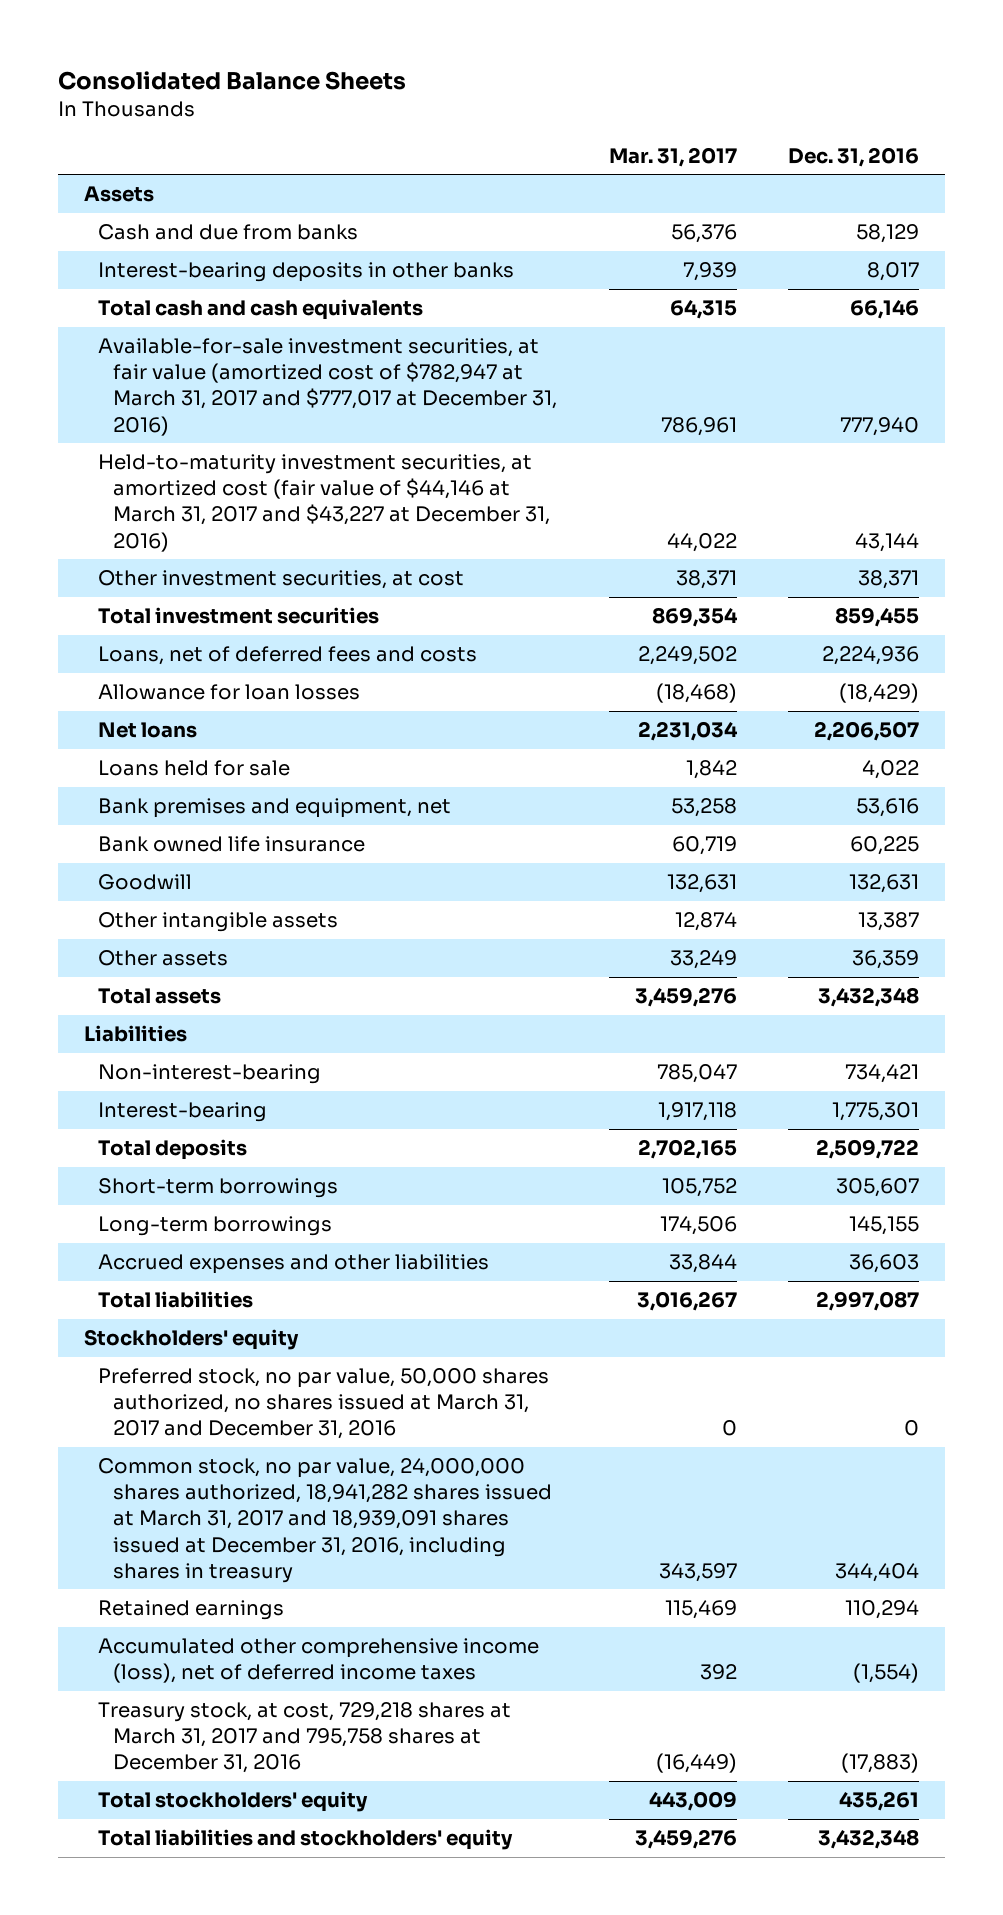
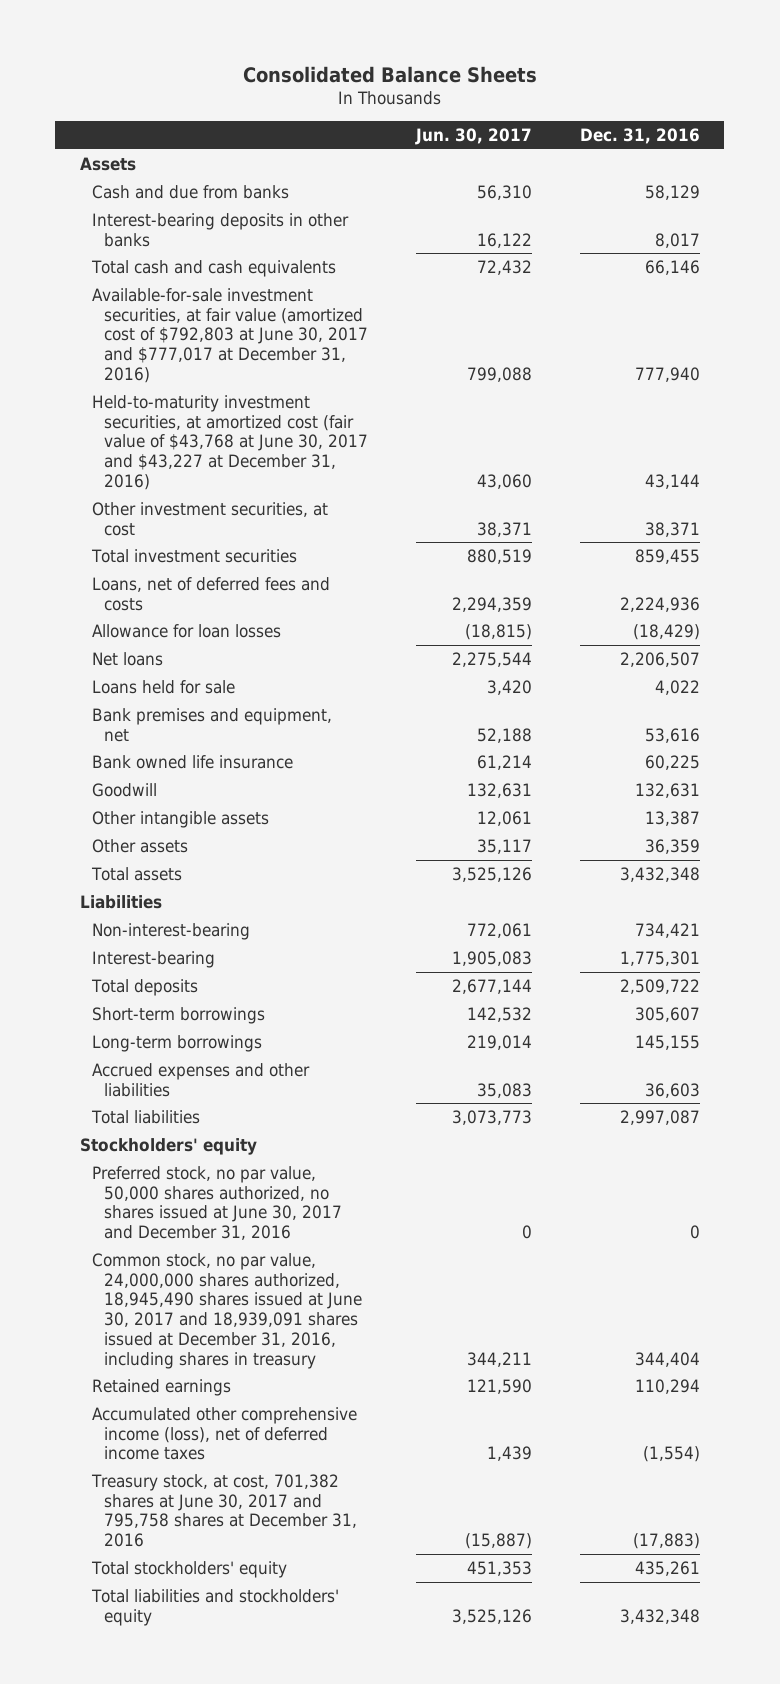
[608,146,737,167] Mar. 31, 2017 -> none
none -> [415,128,533,146] Jun. 30, 2017
[98,338,558,436] Available-for-sale investment securities, at fair value (amortized cost of $782,947 at March 31, 2017 and $777,017 at December 31, 2016) -> [91,287,368,384] Available-for-sale investment securities, at fair value (amortized cost of $792,803 at June 30, 2017 and $777,017 at December 31, 2016)
[98,454,551,552] Held-to-maturity investment securities, at amortized cost (fair value of $44,146 at March 31, 2017 and $43,227 at December 31, 2016) -> [91,394,368,491] Held-to-maturity investment securities, at amortized cost (fair value of $43,768 at June 30, 2017 and $43,227 at December 31, 2016)
[98,1368,550,1440] Preferred stock, no par value, 50,000 shares authorized, no shares issued at March 31, 2017 and December 31, 2016 -> [91,1165,342,1241] Preferred stock, no par value, 50,000 shares authorized, no shares issued at June 30, 2017 and December 31, 2016
[98,1458,553,1583] Common stock, no par value, 24,000,000 shares authorized, 18,941,282 shares issued at March 31, 2017 and 18,939,091 shares issued at December 31, 2016, including shares in treasury -> [91,1252,362,1369] Common stock, no par value, 24,000,000 shares authorized, 18,945,490 shares issued at June 30, 2017 and 18,939,091 shares issued at December 31, 2016, including shares in treasury
[98,1702,512,1774] Treasury stock, at cost, 729,218 shares at March 31, 2017 and 795,758 shares at December 31, 2016 -> [90,1473,357,1548] Treasury stock, at cost, 701,382 shares at June 30, 2017 and 795,758 shares at December 31, 2016

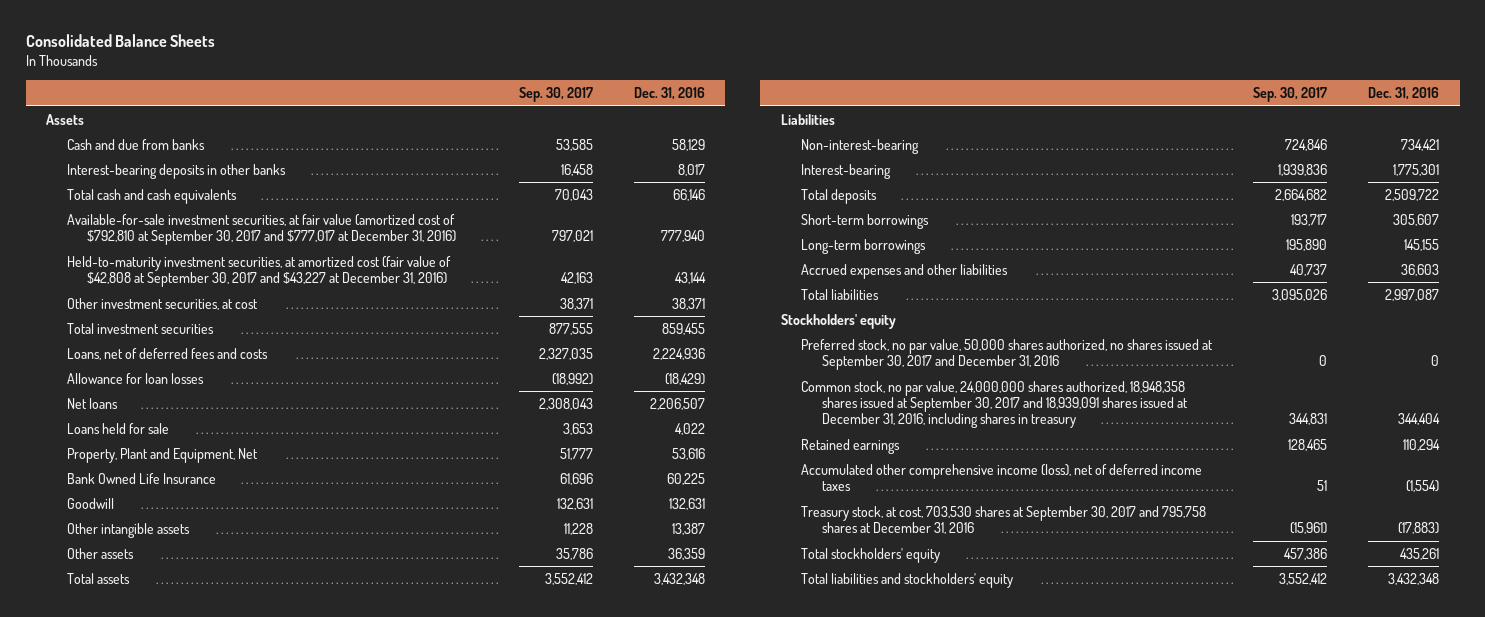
[415,128,533,146] Jun. 30, 2017 -> none
none -> [518,87,593,103] Sep. 30, 2017
[91,287,368,384] Available-for-sale investment securities, at fair value (amortized cost of $792,803 at June 30, 2017 and $777,017 at December 31, 2016) -> [66,213,457,245] Available-for-sale investment securities, at fair value (amortized cost of $792,810 at September 30, 2017 and $777,017 at December 31, 2016)
[91,394,368,491] Held-to-maturity investment securities, at amortized cost (fair value of $43,768 at June 30, 2017 and $43,227 at December 31, 2016) -> [66,255,451,287] Held-to-maturity investment securities, at amortized cost (fair value of $42,808 at September 30, 2017 and $43,227 at December 31, 2016)
[91,707,332,742] Bank premises and equipment, net -> [66,447,258,463] Property, Plant and Equipment, Net
[91,754,293,769] Bank owned life insurance -> [66,472,216,484] Bank Owned Life Insurance
[91,1165,342,1241] Preferred stock, no par value, 50,000 shares authorized, no shares issued at June 30, 2017 and December 31, 2016 -> [801,338,1214,370] Preferred stock, no par value, 50,000 shares authorized, no shares issued at September 30, 2017 and December 31, 2016
[91,1252,362,1369] Common stock, no par value, 24,000,000 shares authorized, 18,945,490 shares issued at June 30, 2017 and 18,939,091 shares issued at December 31, 2016, including shares in treasury -> [801,380,1188,429] Common stock, no par value, 24,000,000 shares authorized, 18,948,358 shares issued at September 30, 2017 and 18,939,091 shares issued at December 31, 2016, including shares in treasury
[90,1473,357,1548] Treasury stock, at cost, 701,382 shares at June 30, 2017 and 795,758 shares at December 31, 2016 -> [801,505,1207,534] Treasury stock, at cost, 703,530 shares at September 30, 2017 and 795,758 shares at December 31, 2016

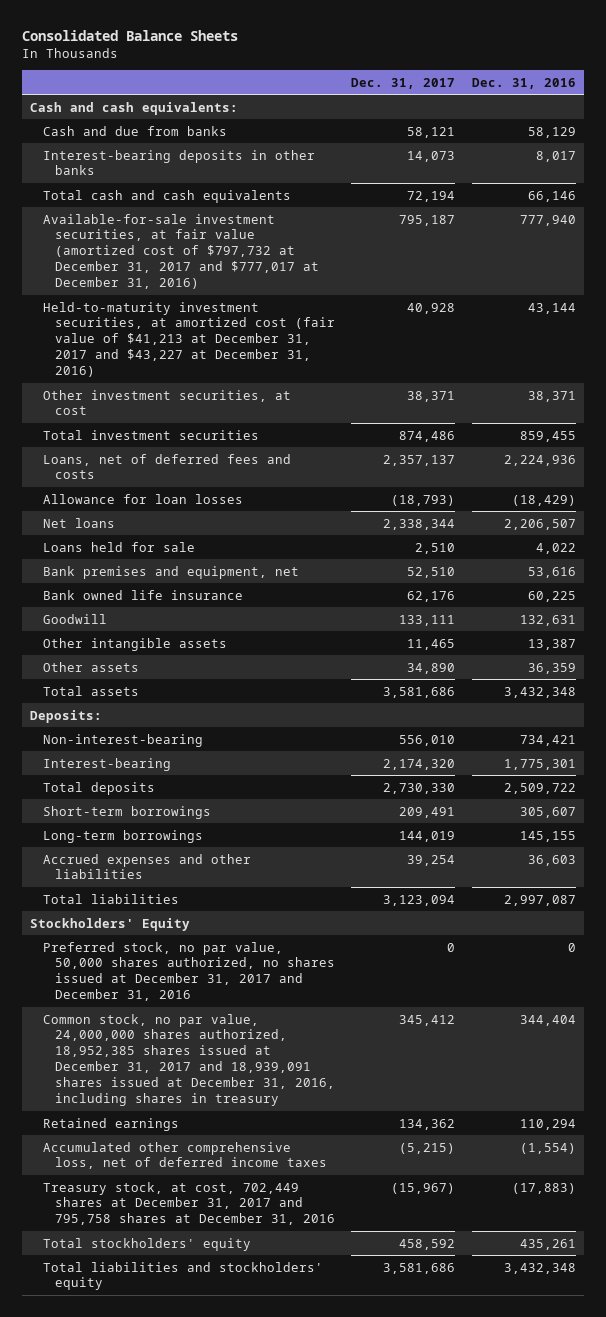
[518,87,593,103] Sep. 30, 2017 -> none
none -> [351,77,456,89] Dec. 31, 2017
[46,113,85,125] Assets -> none
none -> [30,101,239,115] Cash and cash equivalents:
[66,213,457,245] Available-for-sale investment securities, at fair value (amortized cost of $792,810 at September 30, 2017 and $777,017 at December 31, 2016) -> [42,213,319,290] Available-for-sale investment securities, at fair value (amortized cost of $797,732 at December 31, 2017 and $777,017 at December 31, 2016)
[66,255,451,287] Held-to-maturity investment securities, at amortized cost (fair value of $42,808 at September 30, 2017 and $43,227 at December 31, 2016) -> [42,301,335,378] Held-to-maturity investment securities, at amortized cost (fair value of $41,213 at December 31, 2017 and $43,227 at December 31, 2016)
[66,447,258,463] Property, Plant and Equipment, Net -> [42,565,299,579] Bank premises and equipment, net
[66,472,216,484] Bank Owned Life Insurance -> [42,589,243,600] Bank owned life insurance
[780,113,835,125] Liabilities -> none
none -> [30,709,103,723] Deposits:
[780,313,896,329] Stockholders' equity -> [30,917,191,931] Stockholders' Equity
[801,338,1214,370] Preferred stock, no par value, 50,000 shares authorized, no shares issued at September 30, 2017 and December 31, 2016 -> [42,941,335,1002] Preferred stock, no par value, 50,000 shares authorized, no shares issued at December 31, 2017 and December 31, 2016
[801,380,1188,429] Common stock, no par value, 24,000,000 shares authorized, 18,948,358 shares issued at September 30, 2017 and 18,939,091 shares issued at December 31, 2016, including shares in treasury -> [42,1013,335,1107] Common stock, no par value, 24,000,000 shares authorized, 18,952,385 shares issued at December 31, 2017 and 18,939,091 shares issued at December 31, 2016, including shares in treasury
[801,463,1203,491] Accumulated other comprehensive income (loss), net of deferred income taxes -> [42,1141,327,1170] Accumulated other comprehensive loss, net of deferred income taxes
[801,505,1207,534] Treasury stock, at cost, 703,530 shares at September 30, 2017 and 795,758 shares at December 31, 2016 -> [42,1181,335,1226] Treasury stock, at cost, 702,449 shares at December 31, 2017 and 795,758 shares at December 31, 2016

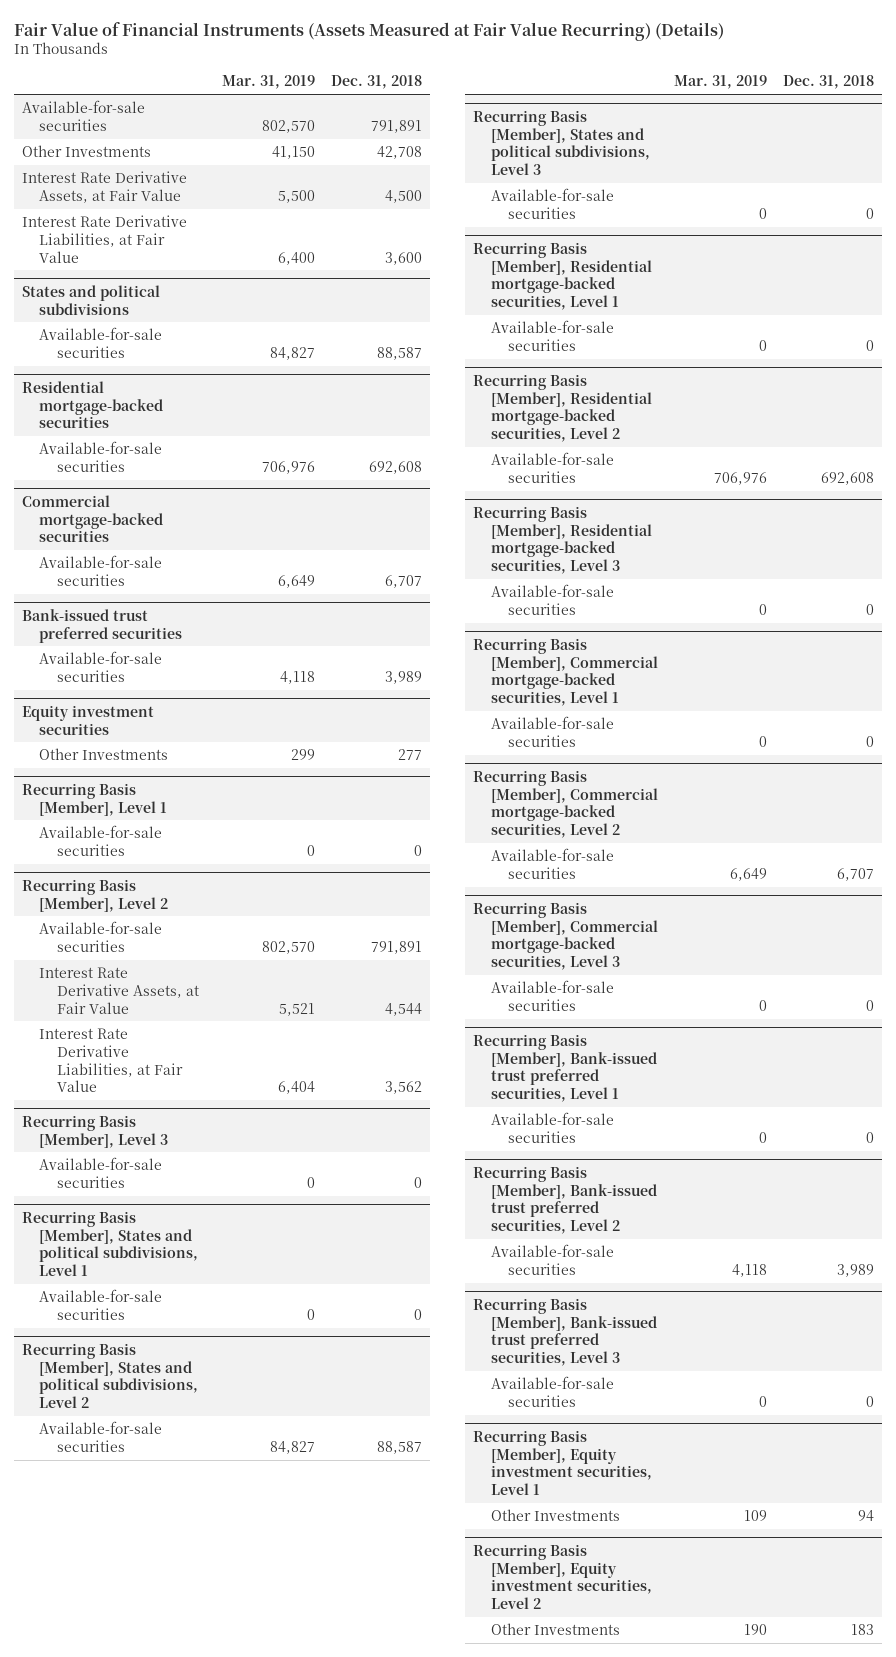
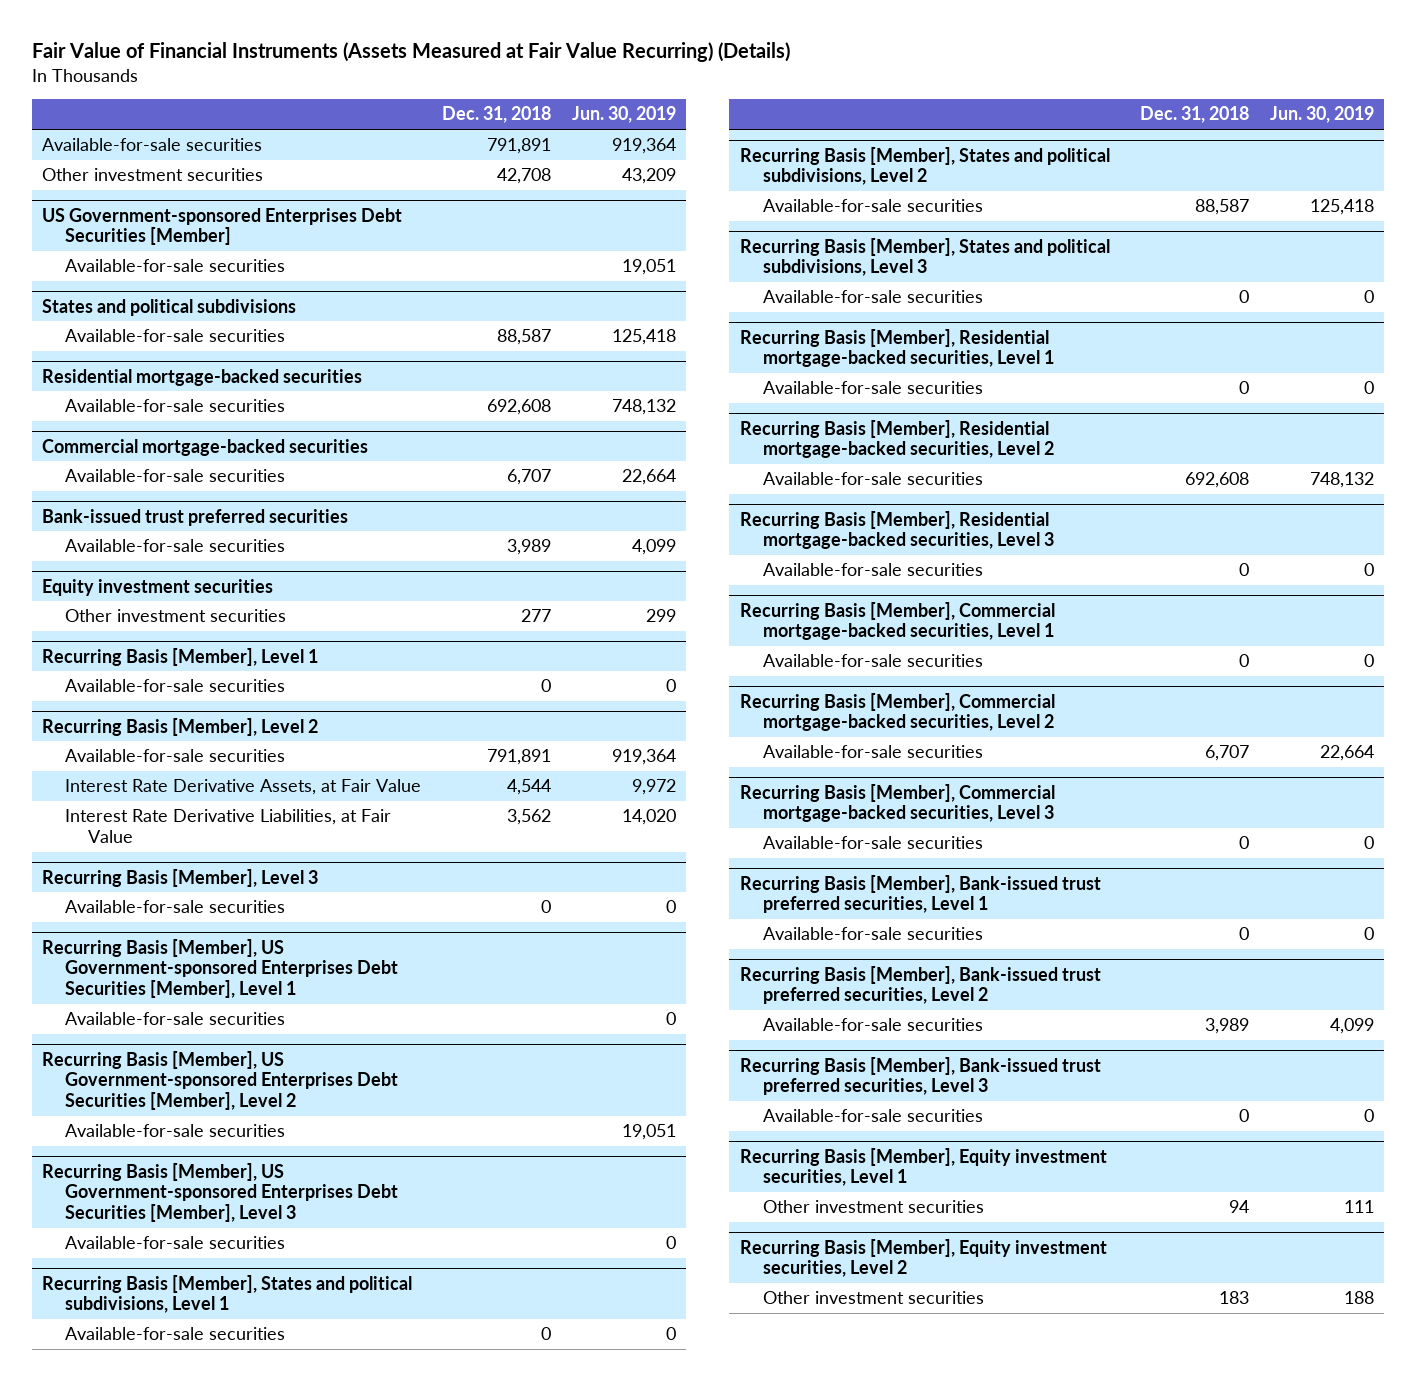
[222,75,316,90] Mar. 31, 2019 -> none
none -> [571,106,676,124] Jun. 30, 2019
[21,170,187,203] Interest Rate Derivative Assets, at Fair Value -> none
[21,214,187,263] Interest Rate Derivative Liabilities, at Fair Value -> none
[21,144,151,157] Other Investments -> [41,168,263,182] Other investment securities
none -> [41,207,402,246] US Government-sponsored Enterprises Debt Securities [Member]
none -> [64,259,285,273] Available-for-sale securities
[39,747,169,760] Other Investments -> [64,609,286,623] Other investment securities
none -> [41,938,398,999] Recurring Basis [Member], US Government-sponsored Enterprises Debt Securities [Member], Level 1
none -> [64,1012,285,1026] Available-for-sale securities
none -> [41,1050,398,1111] Recurring Basis [Member], US Government-sponsored Enterprises Debt Securities [Member], Level 2
none -> [64,1124,285,1138] Available-for-sale securities
none -> [41,1162,398,1223] Recurring Basis [Member], US Government-sponsored Enterprises Debt Securities [Member], Level 3
none -> [64,1236,285,1250] Available-for-sale securities
[490,1508,620,1521] Other Investments -> [762,1200,984,1214] Other investment securities
[490,1622,620,1635] Other Investments -> [762,1291,984,1305] Other investment securities

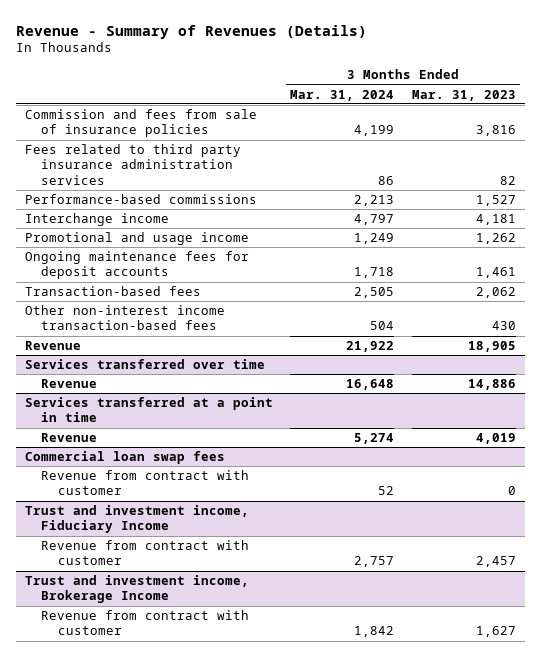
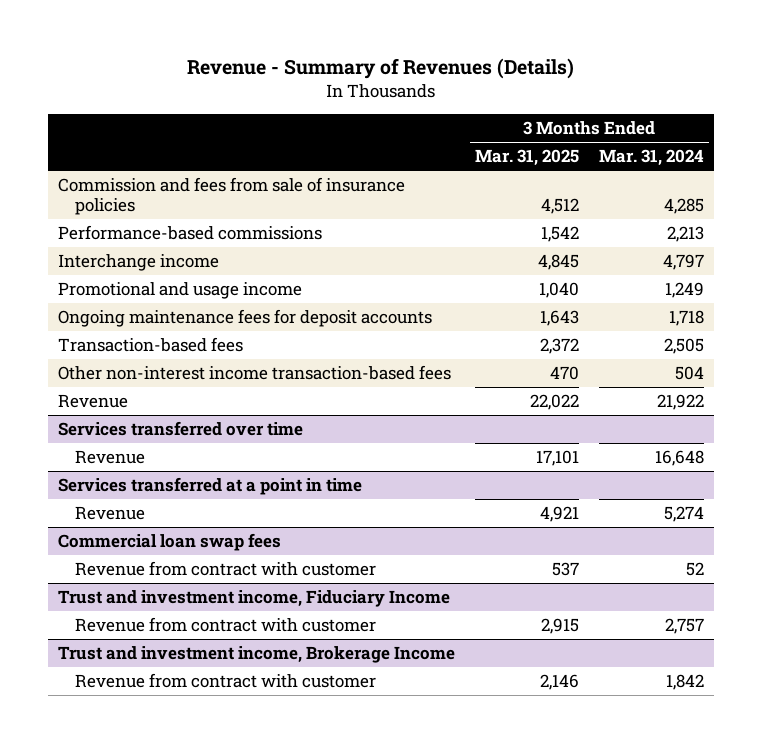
[412,89,517,101] Mar. 31, 2023 -> none
none -> [474,149,579,167] Mar. 31, 2025
[24,144,241,185] Fees related to third party insurance administration services -> none
[354,125,395,137] 4,199 -> [663,198,704,215] 4,285

